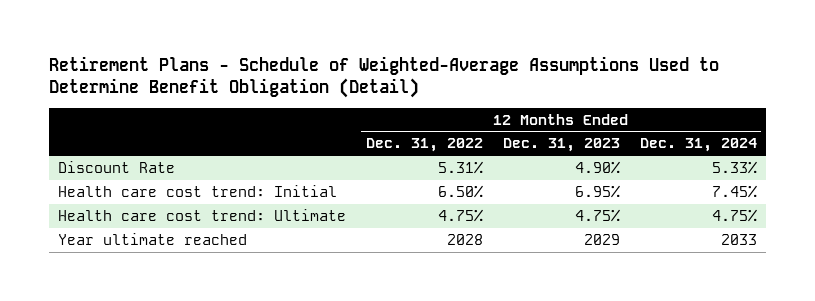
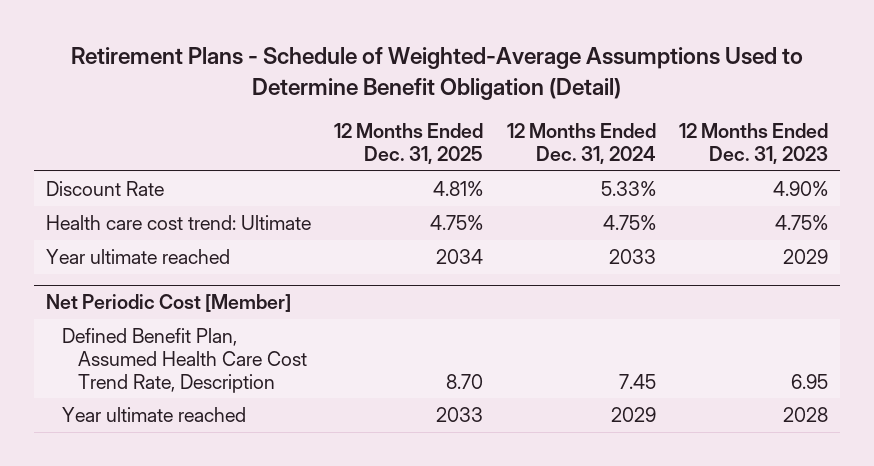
[366,138,484,153] Dec. 31, 2022 -> none
none -> [334,123,484,164] 12 Months Ended Dec. 31, 2025
[58,184,338,197] Health care cost trend: Initial -> none
none -> [45,294,291,313] Net Periodic Cost [Member]
none -> [61,328,307,393] Defined Benefit Plan, Assumed Health Care Cost Trend Rate, Description
none -> [61,407,246,423] Year ultimate reached

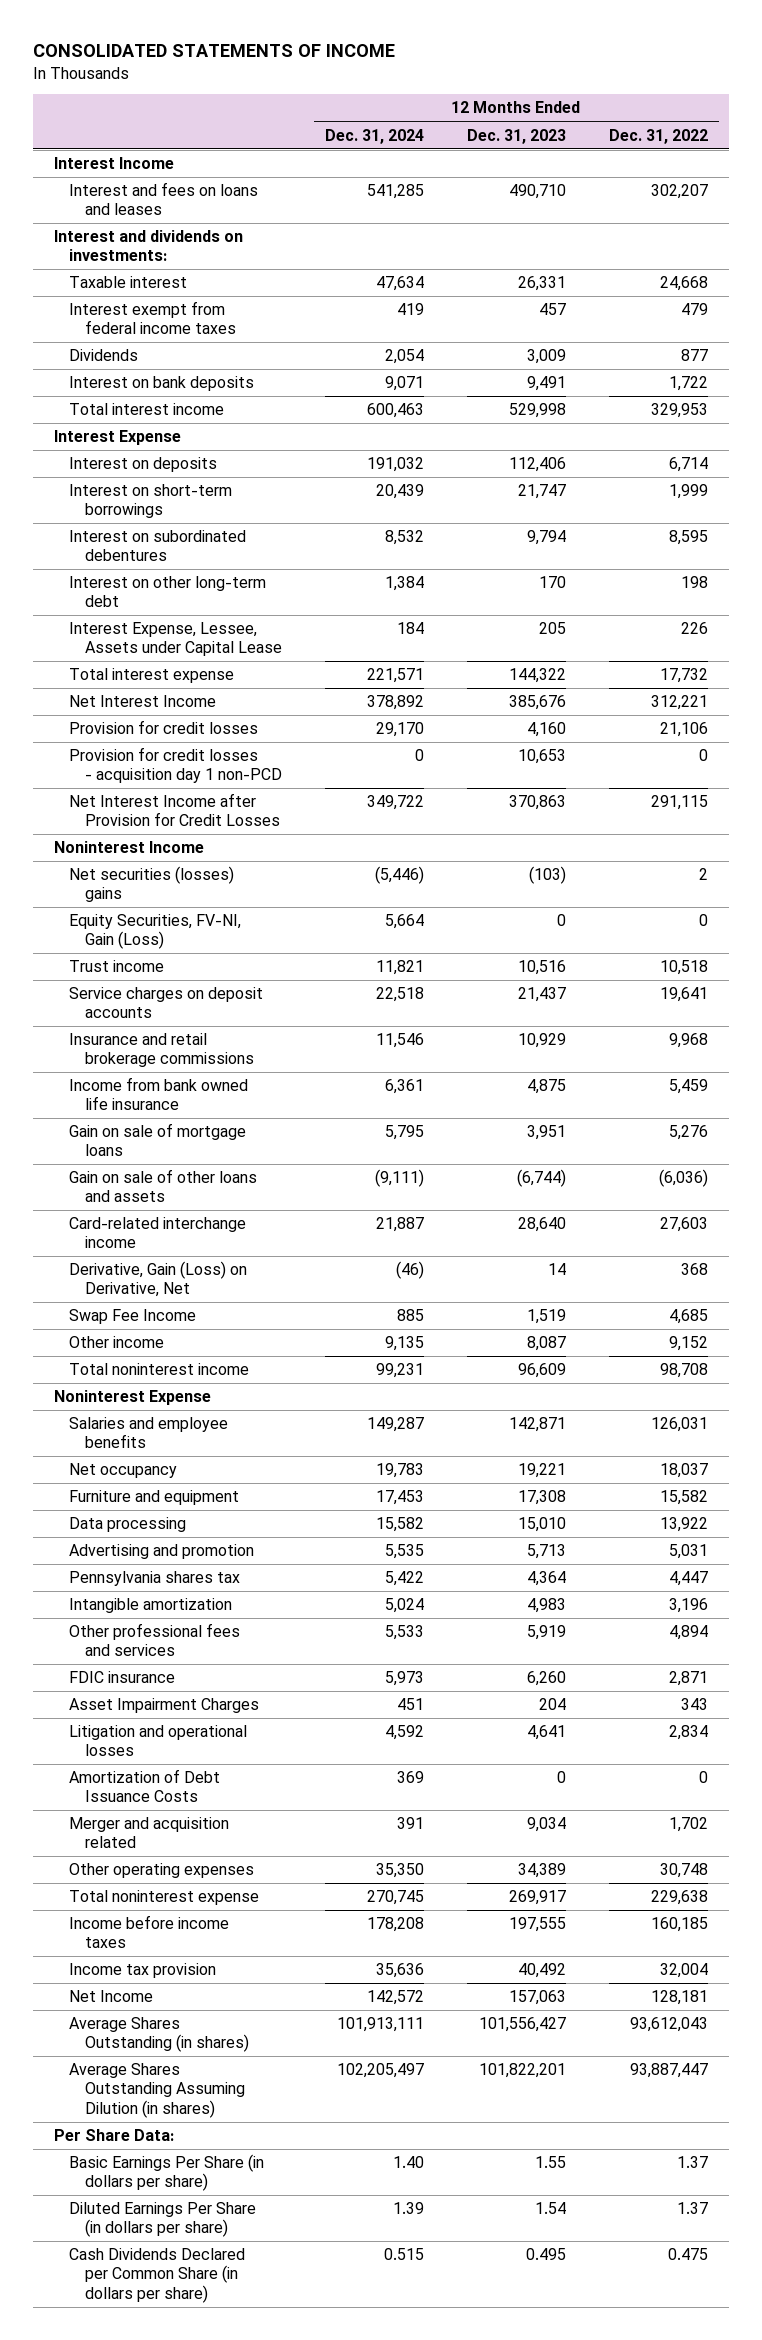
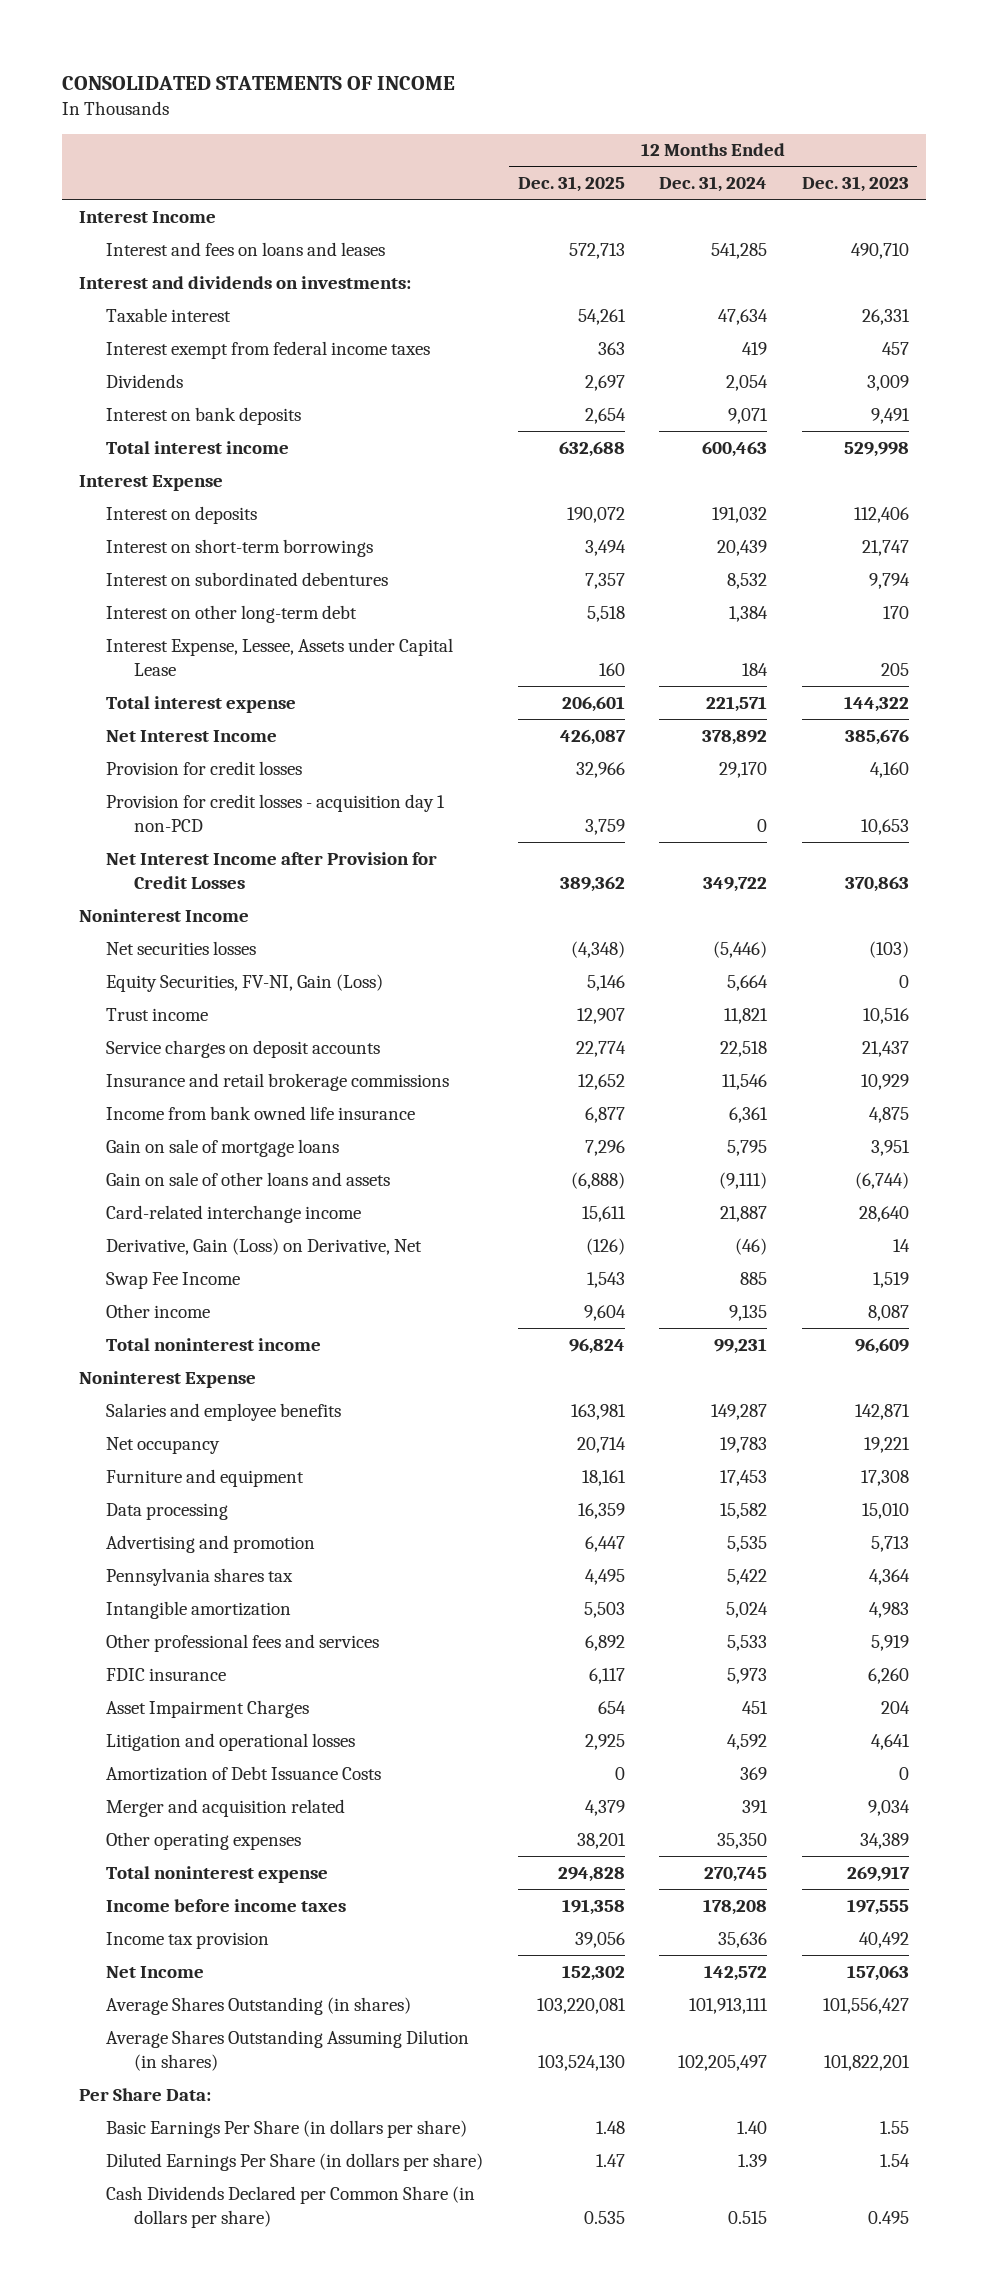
[608,128,708,144] Dec. 31, 2022 -> none
none -> [517,176,625,193] Dec. 31, 2025
[69,866,235,903] Net securities (losses) gains -> [106,940,257,955] Net securities losses

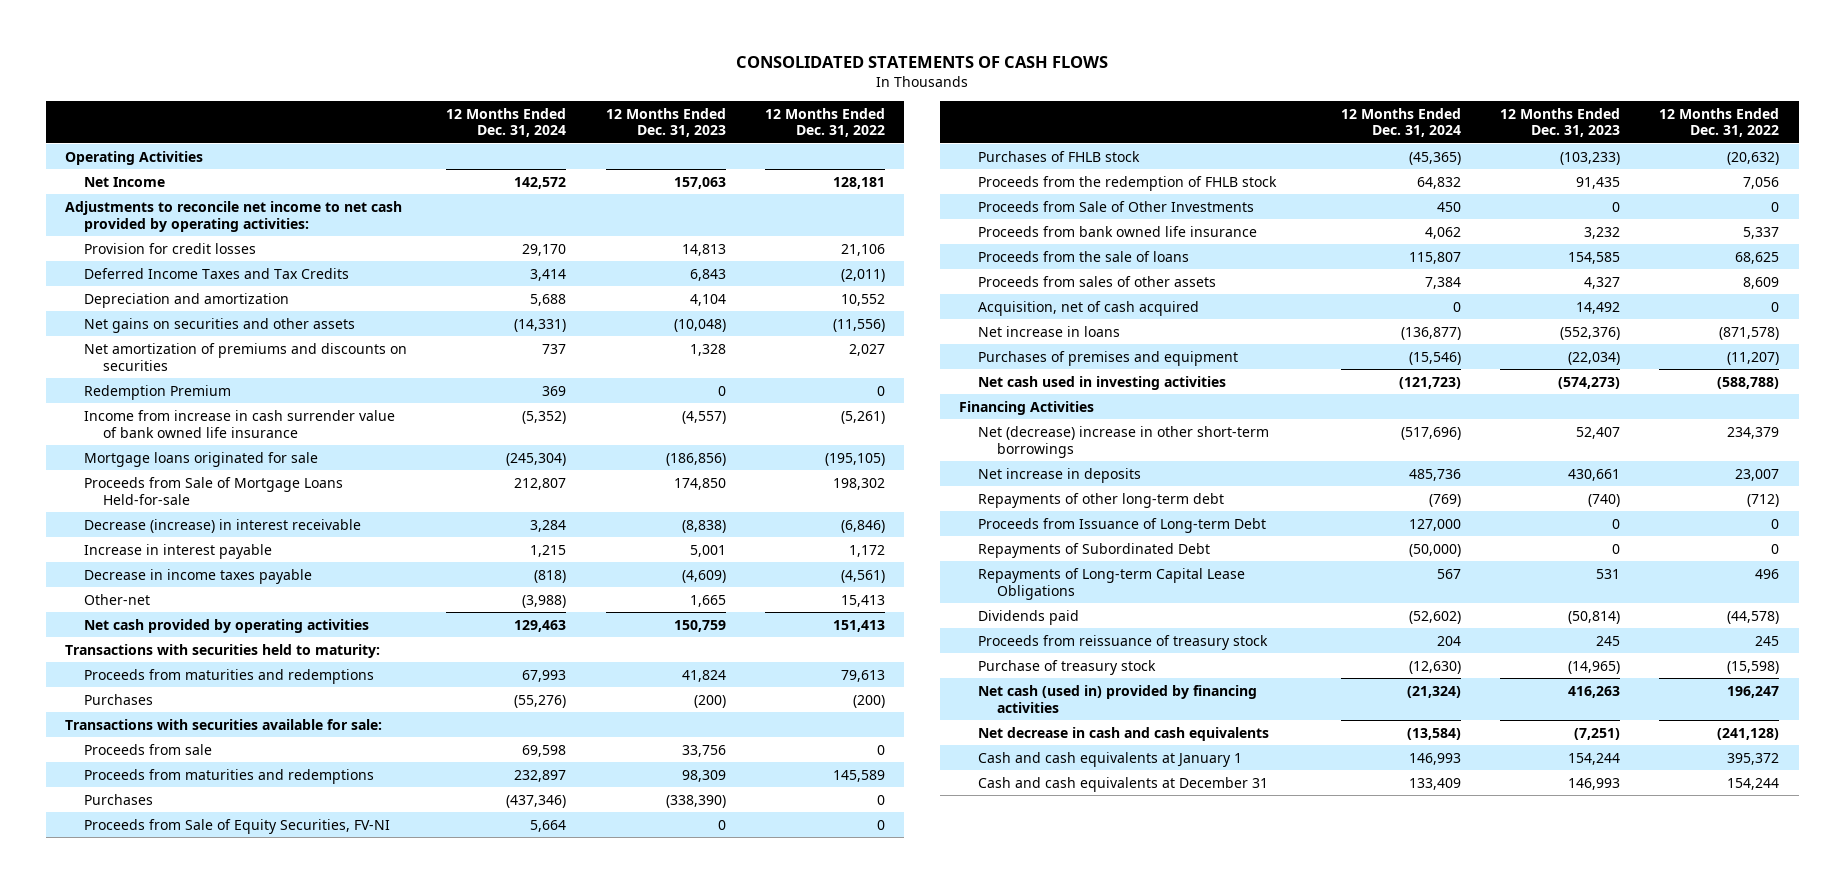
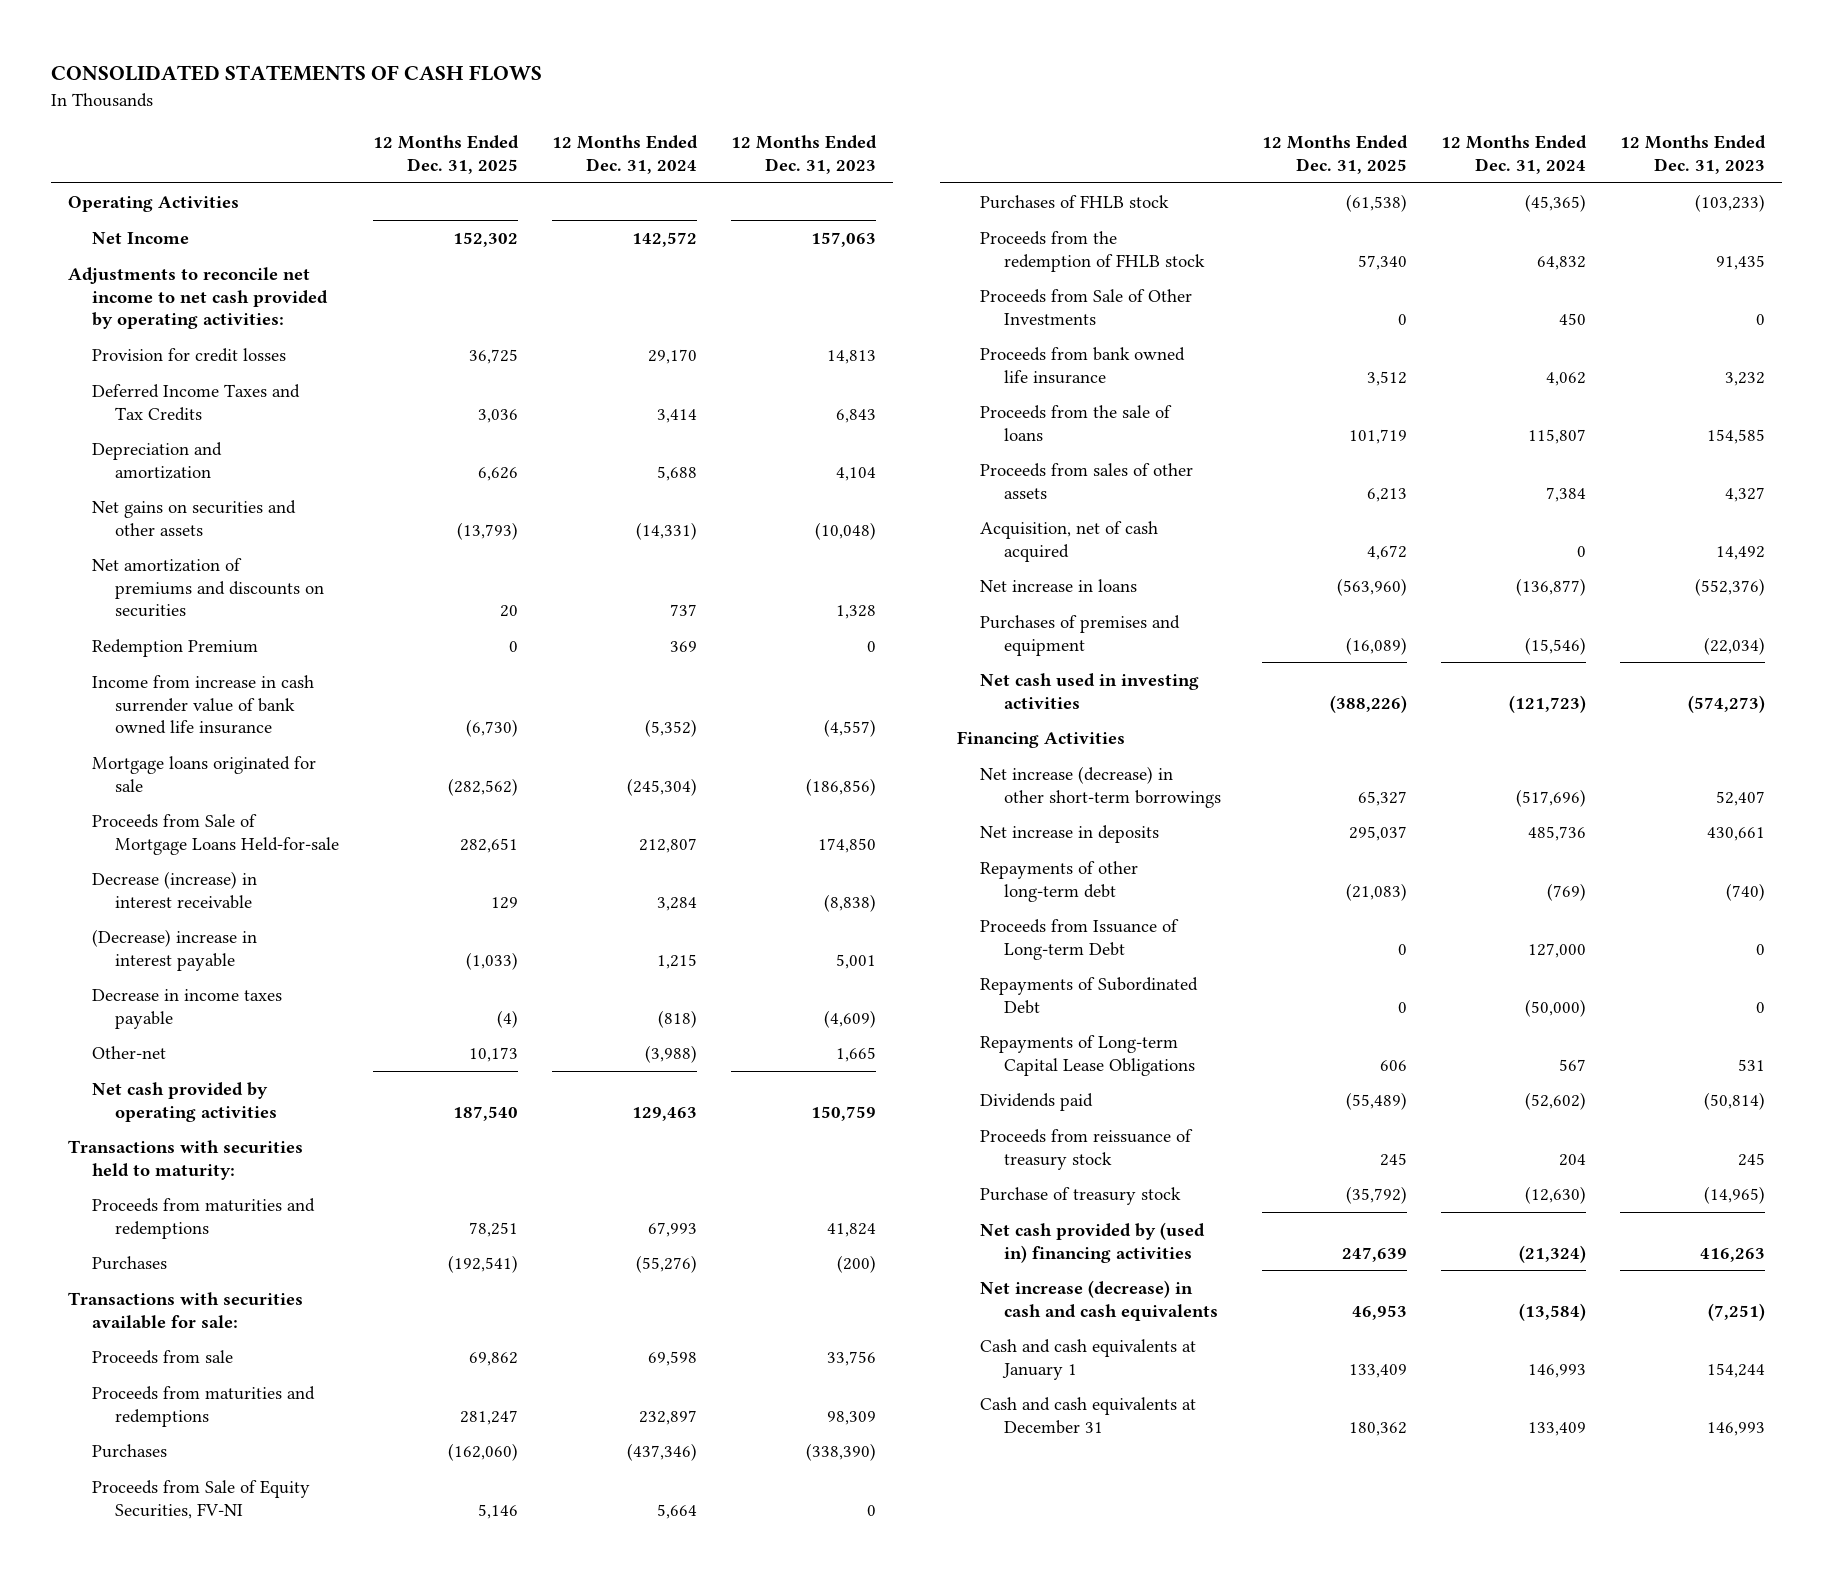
[764,107,885,138] 12 Months Ended Dec. 31, 2022 -> none
none -> [373,135,520,174] 12 Months Ended Dec. 31, 2025
[84,543,273,559] Increase in interest payable -> [91,929,257,971] (Decrease) increase in interest payable
[978,425,1270,458] Net (decrease) increase in other short-term borrowings -> [980,766,1221,808] Net increase (decrease) in other short-term borrowings
[978,684,1258,713] Net cash (used in) provided by financing activities -> [980,1222,1206,1263] Net cash provided by (used in) financing activities
[978,726,1270,741] Net decrease in cash and cash equivalents -> [980,1280,1218,1321] Net increase (decrease) in cash and cash equivalents

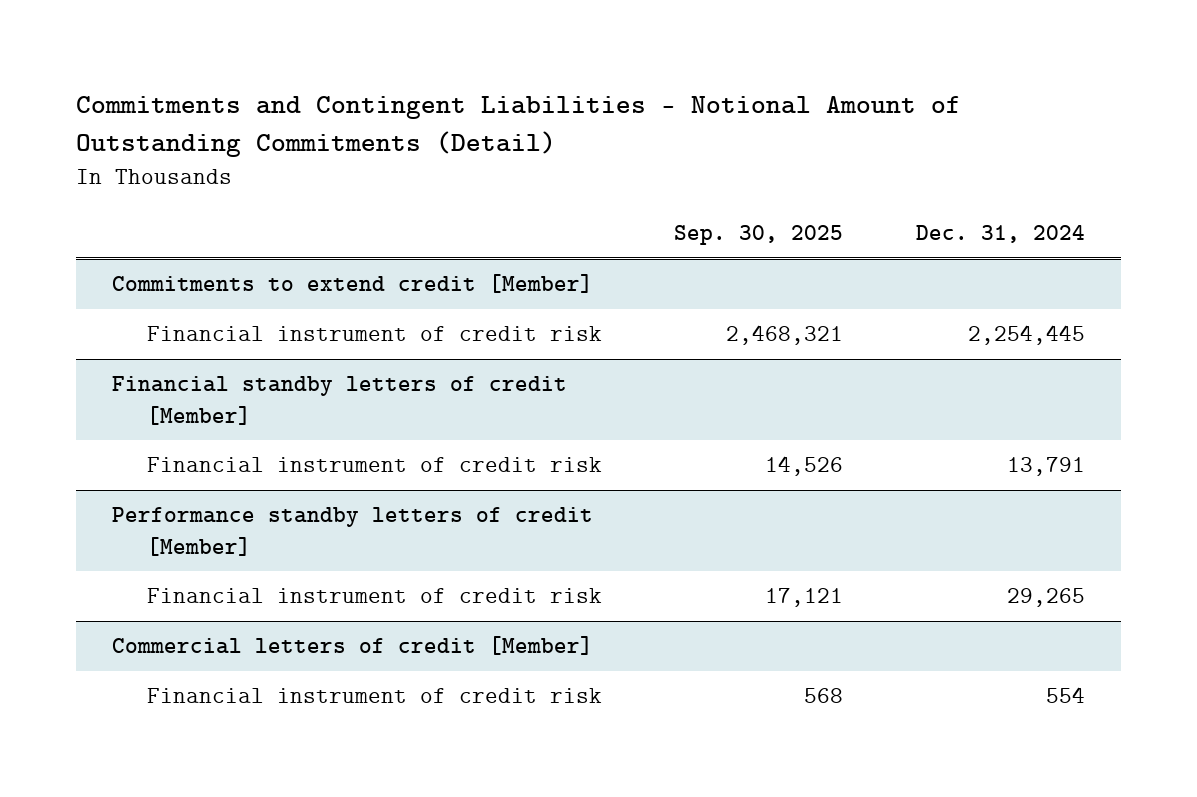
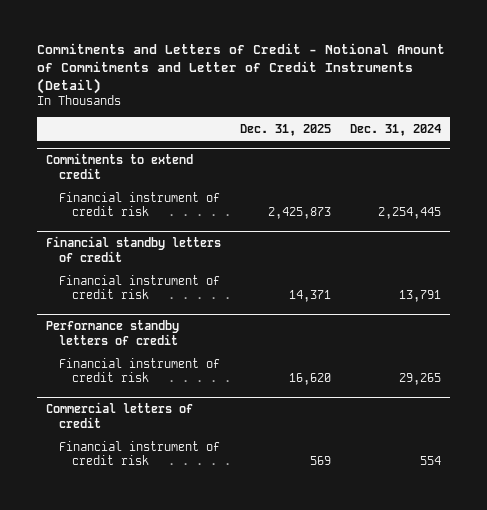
[75,96,961,157] Commitments and Contingent Liabilities - Notional Amount of Outstanding Commitments (Detail) -> [36,43,445,95] Commitments and Letters of Credit - Notional Amount of Commitments and Letter of Credit Instruments (Detail)
[674,225,844,246] Sep. 30, 2025 -> none
none -> [239,123,331,136] Dec. 31, 2025
[111,274,593,294] Commitments to extend credit [Member] -> [46,152,194,179] Commitments to extend credit
[111,376,567,425] Financial standby letters of credit [Member] -> [46,235,222,262] Financial standby letters of credit
[111,507,593,556] Performance standby letters of credit [Member] -> [46,319,180,345] Performance standby letters of credit
[111,636,593,656] Commercial letters of credit [Member] -> [46,401,194,428] Commercial letters of credit

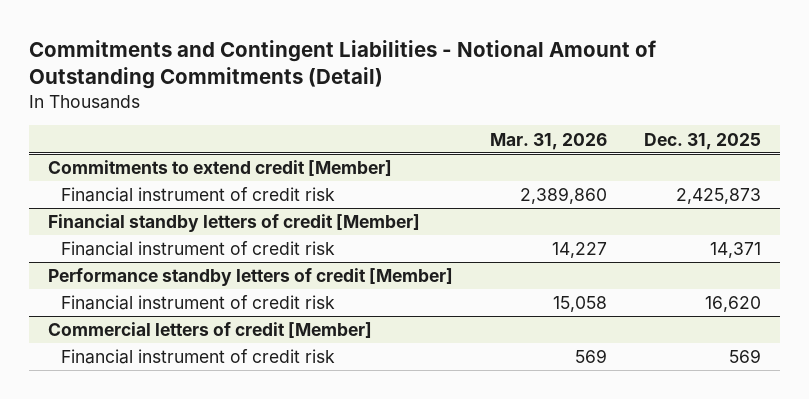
[36,43,445,95] Commitments and Letters of Credit - Notional Amount of Commitments and Letter of Credit Instruments (Detail) -> [29,39,657,89] Commitments and Contingent Liabilities - Notional Amount of Outstanding Commitments (Detail)
[349,123,441,136] Dec. 31, 2024 -> none
none -> [489,132,607,150] Mar. 31, 2026
[46,152,194,179] Commitments to extend credit -> [47,160,392,177] Commitments to extend credit [Member]
[46,235,222,262] Financial standby letters of credit -> [47,214,420,233] Financial standby letters of credit [Member]
[46,319,180,345] Performance standby letters of credit -> [47,268,453,287] Performance standby letters of credit [Member]
[46,401,194,428] Commercial letters of credit -> [47,322,372,339] Commercial letters of credit [Member]

